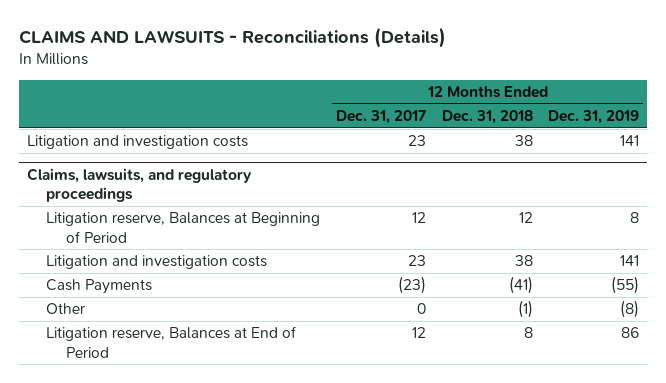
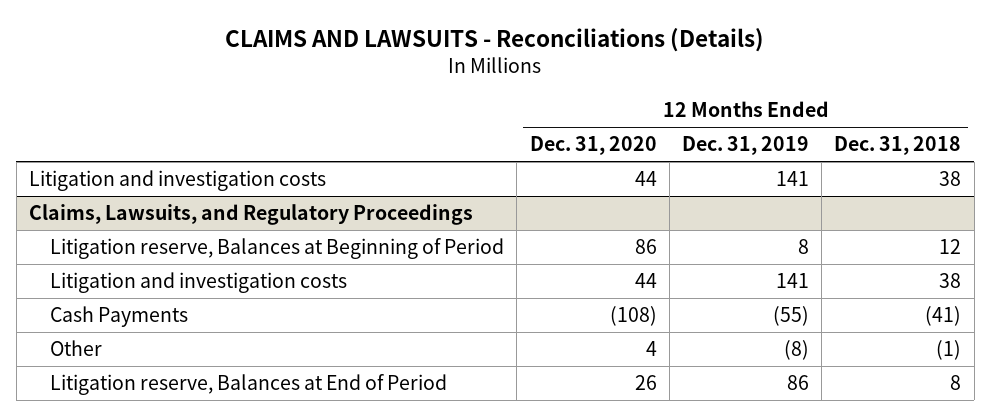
[336,110,427,125] Dec. 31, 2017 -> none
none -> [529,136,657,156] Dec. 31, 2020
[26,167,252,203] Claims, lawsuits, and regulatory proceedings -> [29,204,474,226] Claims, Lawsuits, and Regulatory Proceedings

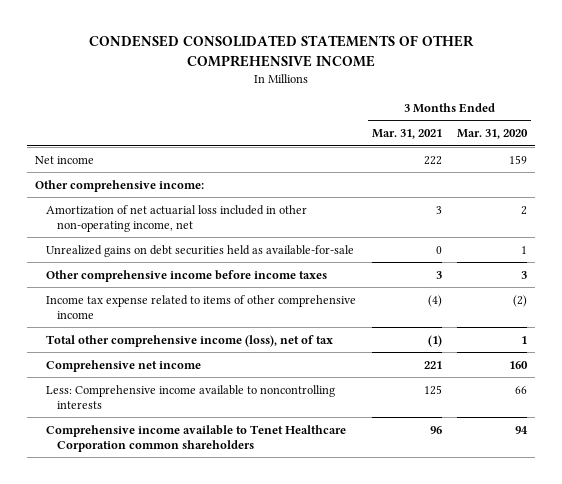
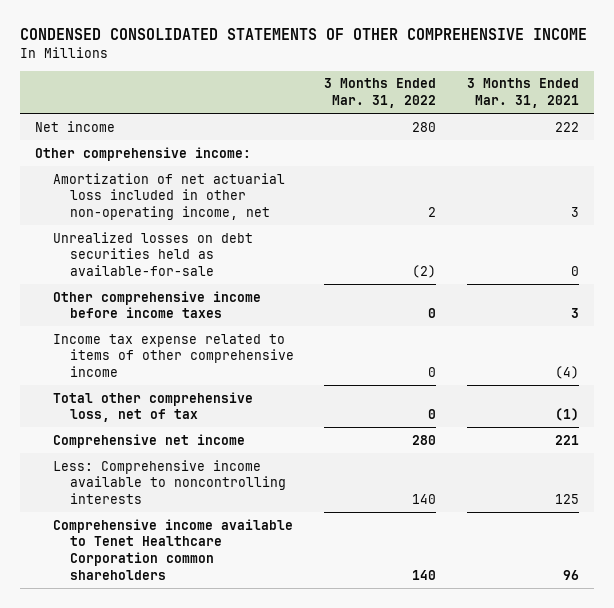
[457,129,529,140] Mar. 31, 2020 -> none
none -> [324,78,437,109] 3 Months Ended Mar. 31, 2022
[45,244,354,257] Unrealized gains on debt securities held as available-for-sale -> [52,231,253,277] Unrealized losses on debt securities held as available-for-sale
[45,334,333,347] Total other comprehensive income (loss), net of tax -> [52,391,253,423] Total other comprehensive loss, net of tax

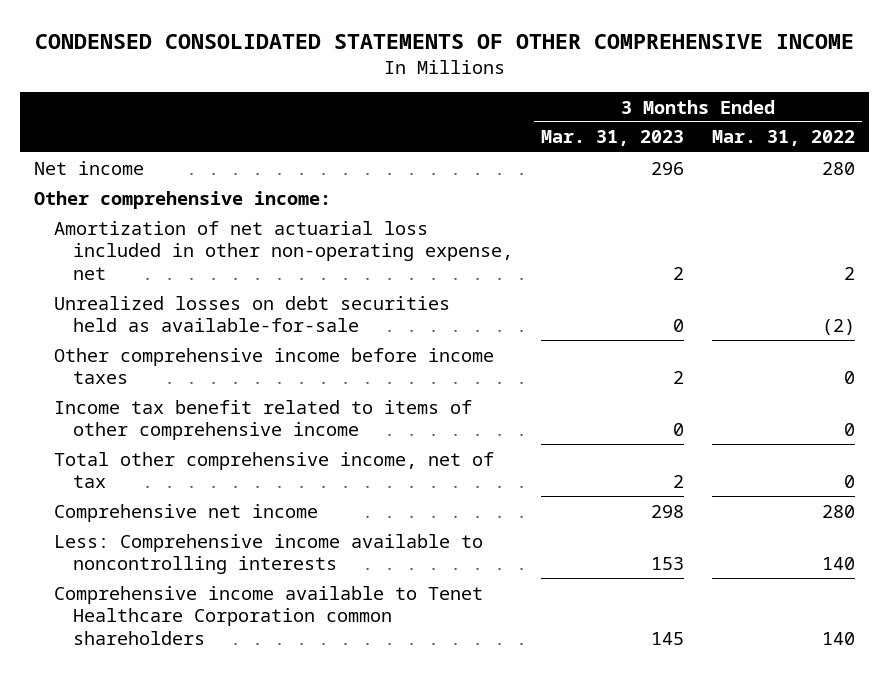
[466,78,579,109] 3 Months Ended Mar. 31, 2021 -> none
none -> [541,130,685,147] Mar. 31, 2023
[52,172,285,221] Amortization of net actuarial loss included in other non-operating income, net -> [53,220,513,280] Amortization of net actuarial loss included in other non-operating expense, net
[52,333,294,378] Income tax expense related to items of other comprehensive income -> [53,399,472,441] Income tax benefit related to items of other comprehensive income
[52,391,253,423] Total other comprehensive loss, net of tax -> [53,451,494,489] Total other comprehensive income, net of tax

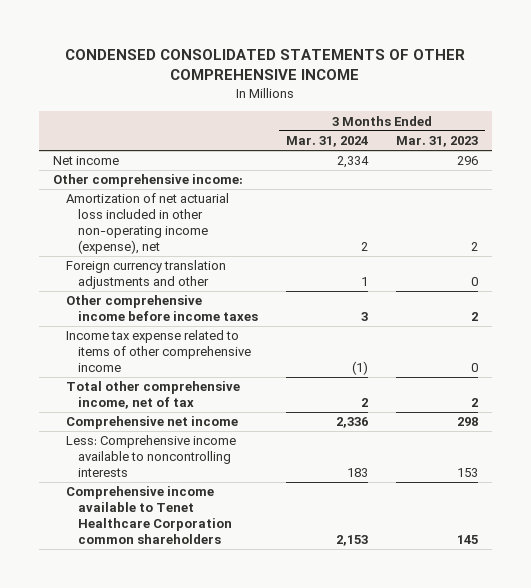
[712,130,856,147] Mar. 31, 2022 -> none
none -> [285,136,368,148] Mar. 31, 2024
[53,295,450,333] Unrealized losses on debt securities held as available-for-sale -> none
[53,220,513,280] Amortization of net actuarial loss included in other non-operating expense, net -> [65,193,229,255] Amortization of net actuarial loss included in other non-operating income (expense), net
none -> [65,260,226,290] Foreign currency translation adjustments and other
[53,399,472,441] Income tax benefit related to items of other comprehensive income -> [65,330,252,373] Income tax expense related to items of other comprehensive income

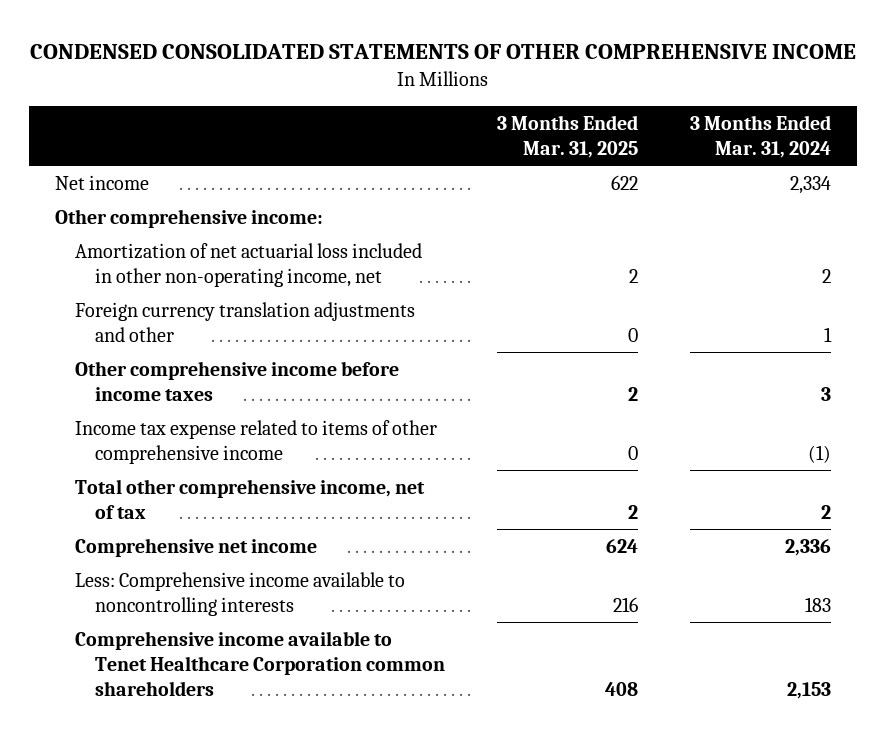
[395,136,478,148] Mar. 31, 2023 -> none
none -> [497,114,639,158] 3 Months Ended Mar. 31, 2025
[65,193,229,255] Amortization of net actuarial loss included in other non-operating income (expense), net -> [74,242,422,287] Amortization of net actuarial loss included in other non-operating income, net

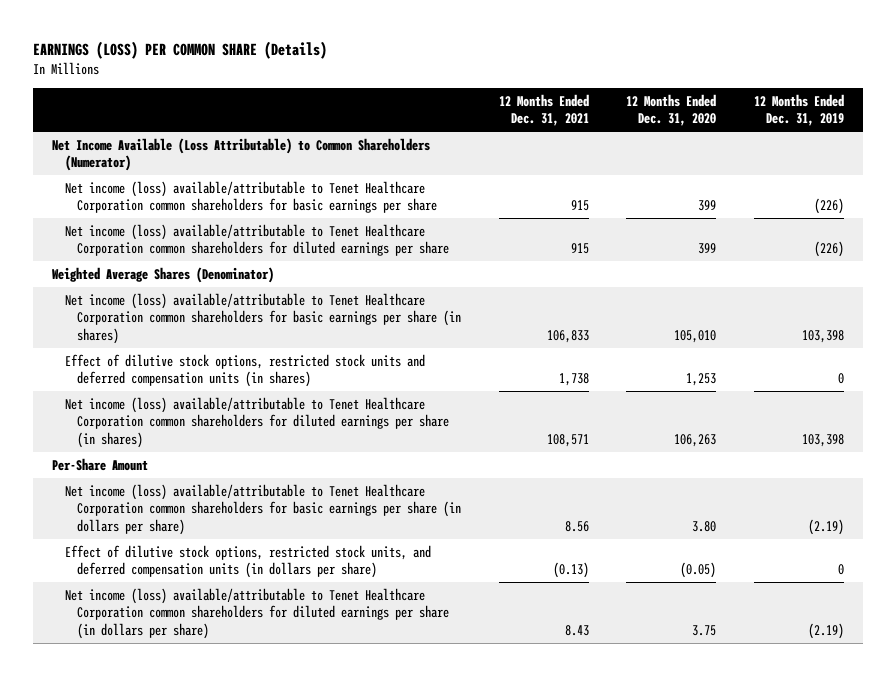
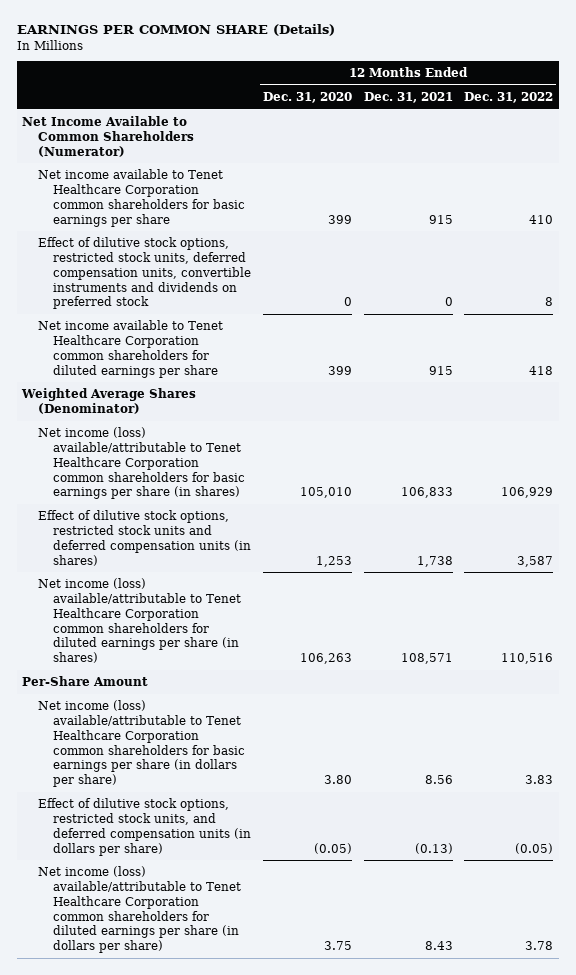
[33,41,328,60] EARNINGS (LOSS) PER COMMON SHARE (Details) -> [16,24,335,37] EARNINGS PER COMMON SHARE (Details)
[753,93,844,127] 12 Months Ended Dec. 31, 2019 -> none
none -> [464,92,554,104] Dec. 31, 2022
[52,137,431,172] Net Income Available (Loss Attributable) to Common Shareholders (Numerator) -> [22,116,194,157] Net Income Available to Common Shareholders (Numerator)
[64,180,438,214] Net income (loss) available/attributable to Tenet Healthcare Corporation common shareholders for basic earnings per share -> [37,169,246,227] Net income available to Tenet Healthcare Corporation common shareholders for basic earnings per share
none -> [37,237,252,310] Effect of dilutive stock options, restricted stock units, deferred compensation units, convertible instruments and dividends on preferred stock
[64,223,450,257] Net income (loss) available/attributable to Tenet Healthcare Corporation common shareholders for diluted earnings per share -> [37,320,223,378] Net income available to Tenet Healthcare Corporation common shareholders for diluted earnings per share

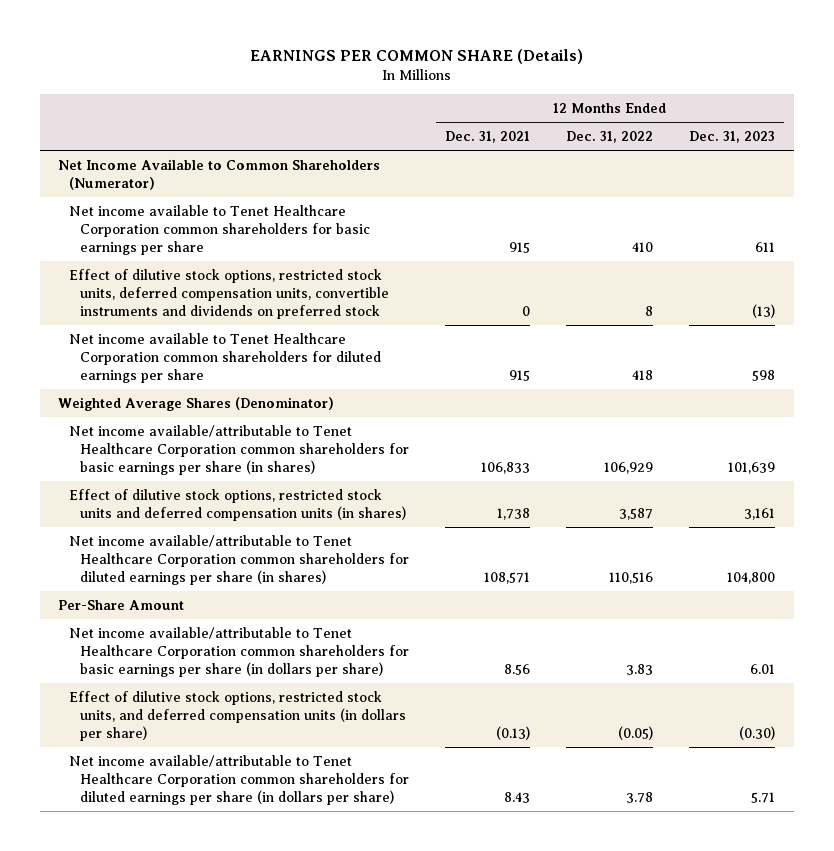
[262,92,352,104] Dec. 31, 2020 -> none
none -> [689,131,776,144] Dec. 31, 2023
[37,427,246,500] Net income (loss) available/attributable to Tenet Healthcare Corporation common shareholders for basic earnings per share (in shares) -> [68,424,409,475] Net income available/attributable to Tenet Healthcare Corporation common shareholders for basic earnings per share (in shares)
[37,578,242,664] Net income (loss) available/attributable to Tenet Healthcare Corporation common shareholders for diluted earnings per share (in shares) -> [68,534,409,585] Net income available/attributable to Tenet Healthcare Corporation common shareholders for diluted earnings per share (in shares)
[37,700,246,788] Net income (loss) available/attributable to Tenet Healthcare Corporation common shareholders for basic earnings per share (in dollars per share) -> [68,626,409,677] Net income available/attributable to Tenet Healthcare Corporation common shareholders for basic earnings per share (in dollars per share)
[37,866,242,954] Net income (loss) available/attributable to Tenet Healthcare Corporation common shareholders for diluted earnings per share (in dollars per share) -> [68,754,409,805] Net income available/attributable to Tenet Healthcare Corporation common shareholders for diluted earnings per share (in dollars per share)

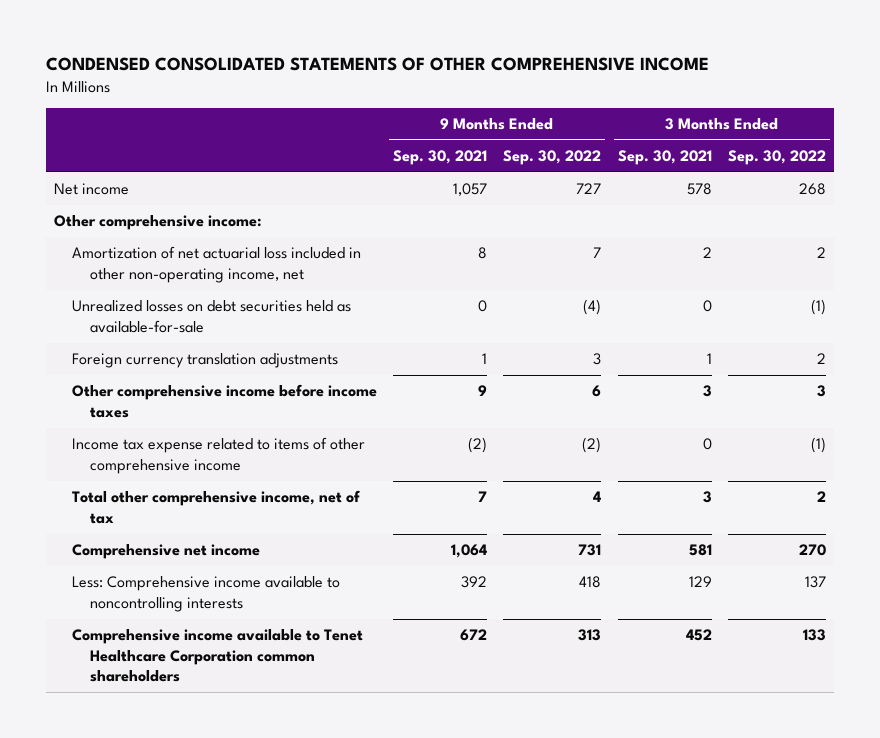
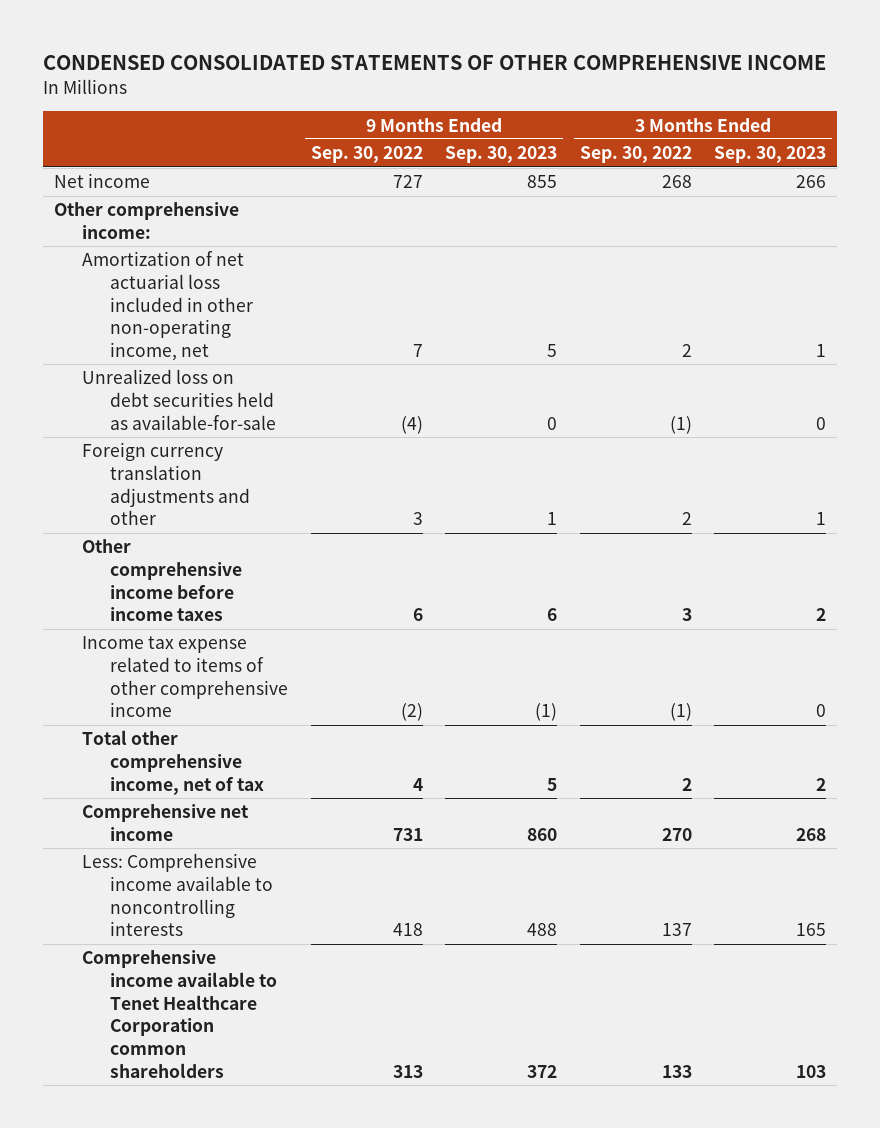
[393,150,488,166] Sep. 30, 2021 -> none
[617,150,712,166] Sep. 30, 2021 -> none
none -> [445,146,558,164] Sep. 30, 2023
none -> [714,146,827,164] Sep. 30, 2023
[71,300,351,333] Unrealized losses on debt securities held as available-for-sale -> [81,369,277,430] Unrealized loss on debt securities held as available-for-sale
[71,353,338,369] Foreign currency translation adjustments -> [81,442,251,526] Foreign currency translation adjustments and other

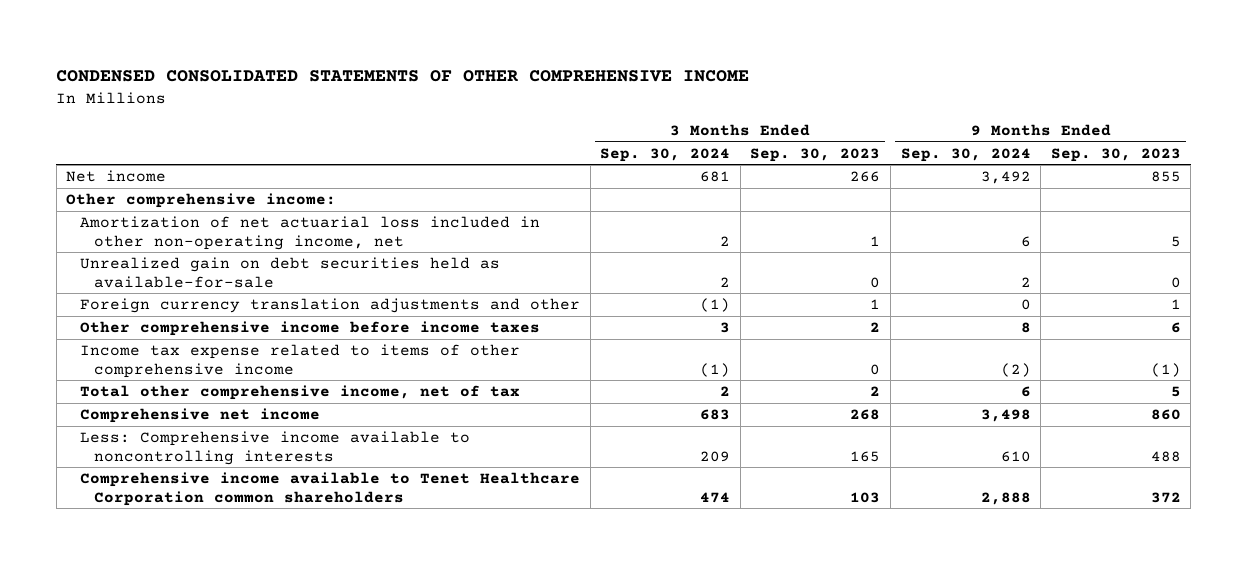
[310,146,423,164] Sep. 30, 2022 -> none
[579,146,692,164] Sep. 30, 2022 -> none
none -> [600,147,731,162] Sep. 30, 2024
none -> [900,147,1031,162] Sep. 30, 2024
[81,369,277,430] Unrealized loss on debt securities held as available-for-sale -> [80,257,501,288] Unrealized gain on debt securities held as available-for-sale

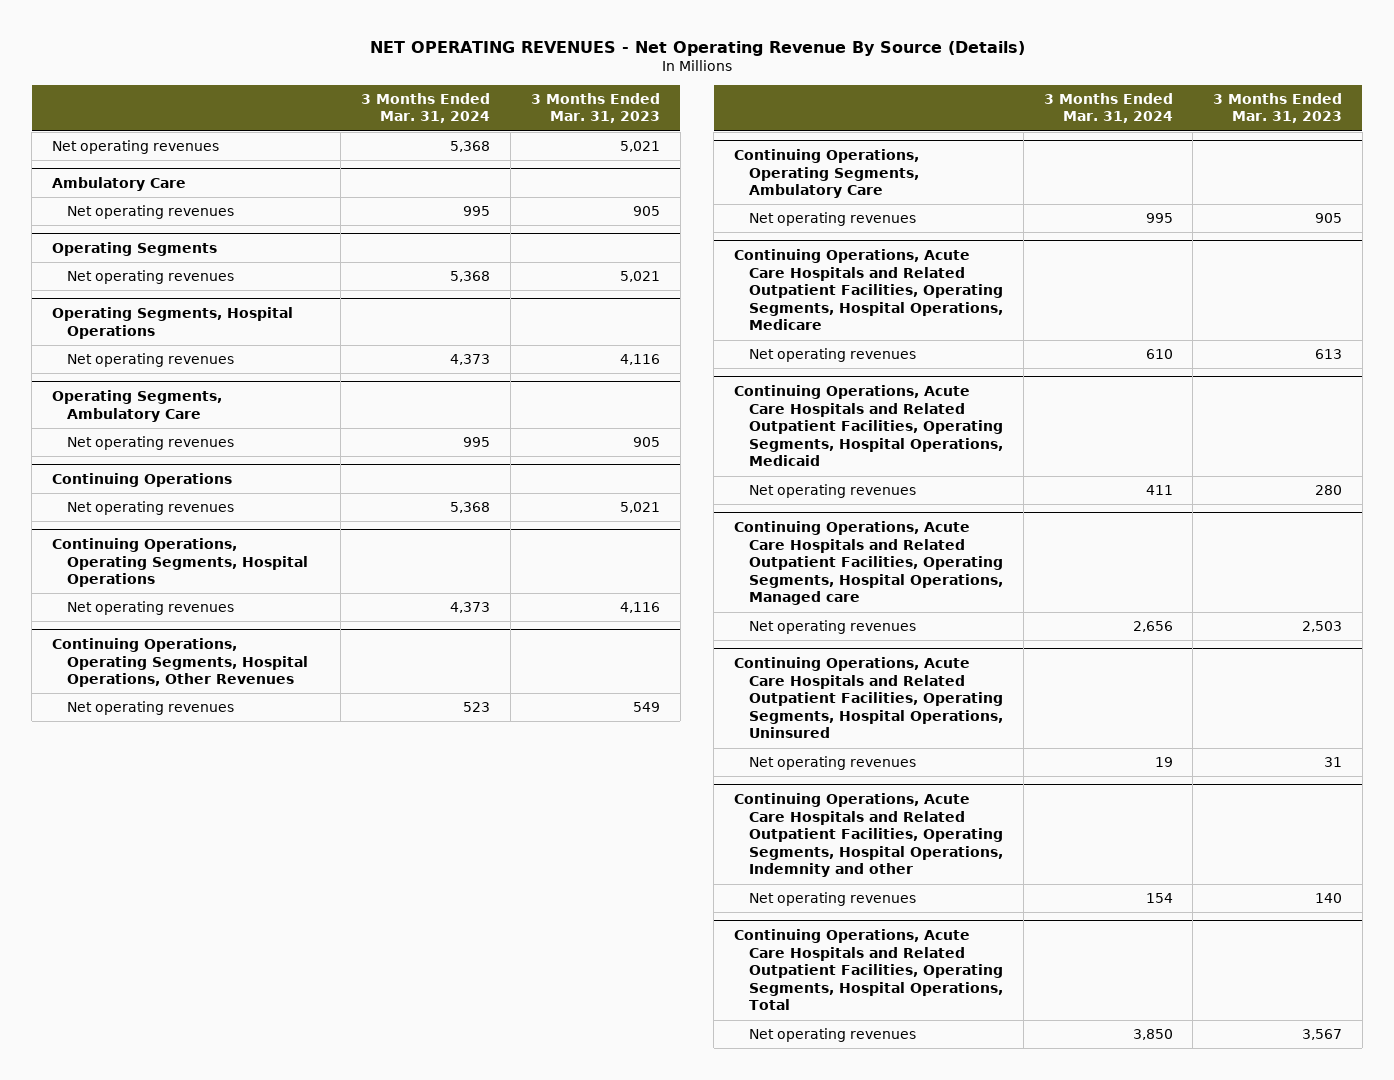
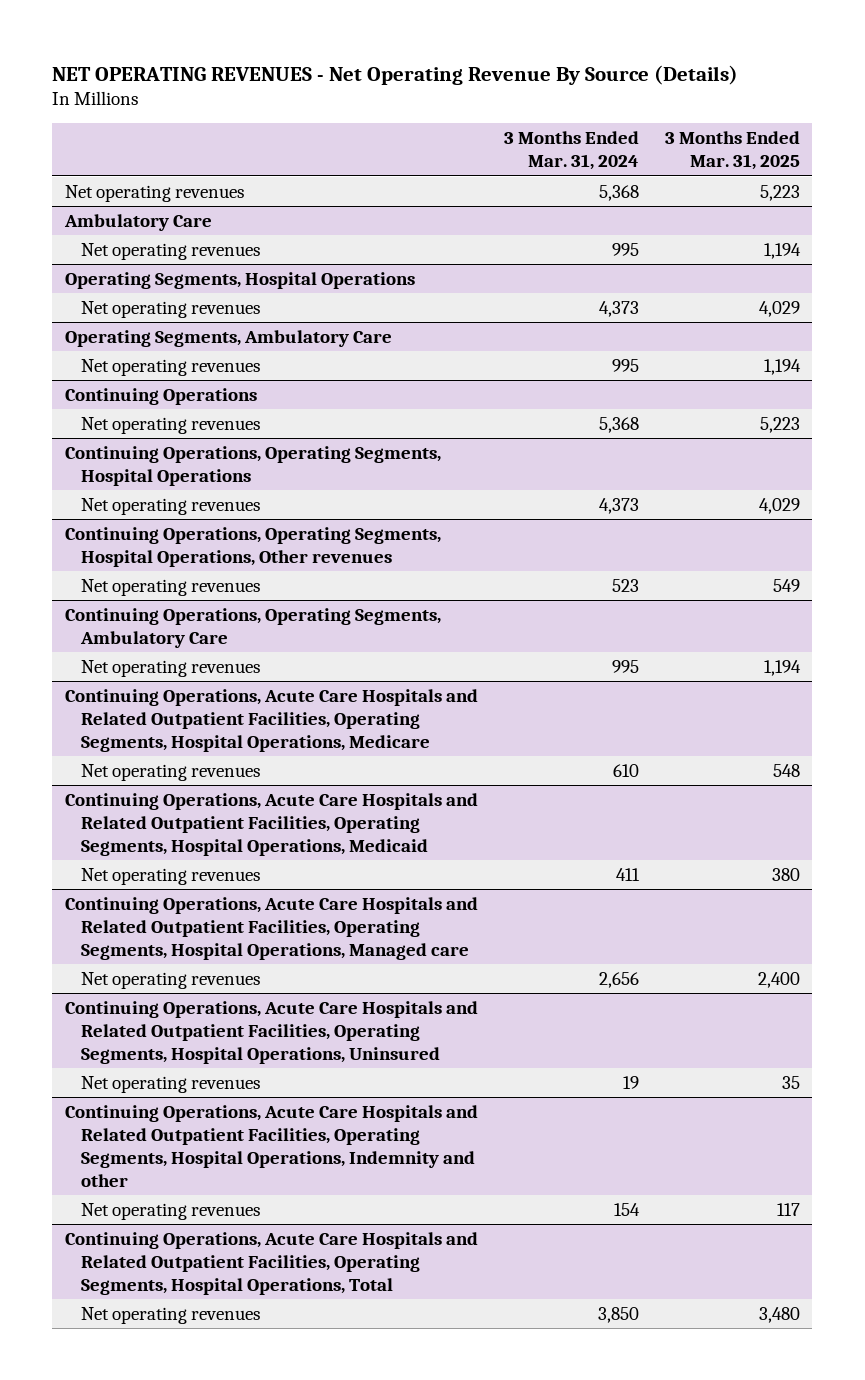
[530,92,660,124] 3 Months Ended Mar. 31, 2023 -> none
none -> [664,131,800,171] 3 Months Ended Mar. 31, 2025
[51,241,217,256] Operating Segments -> none
[66,270,234,285] Net operating revenues -> none
[51,637,308,688] Continuing Operations, Operating Segments, Hospital Operations, Other Revenues -> [65,526,442,567] Continuing Operations, Operating Segments, Hospital Operations, Other revenues

